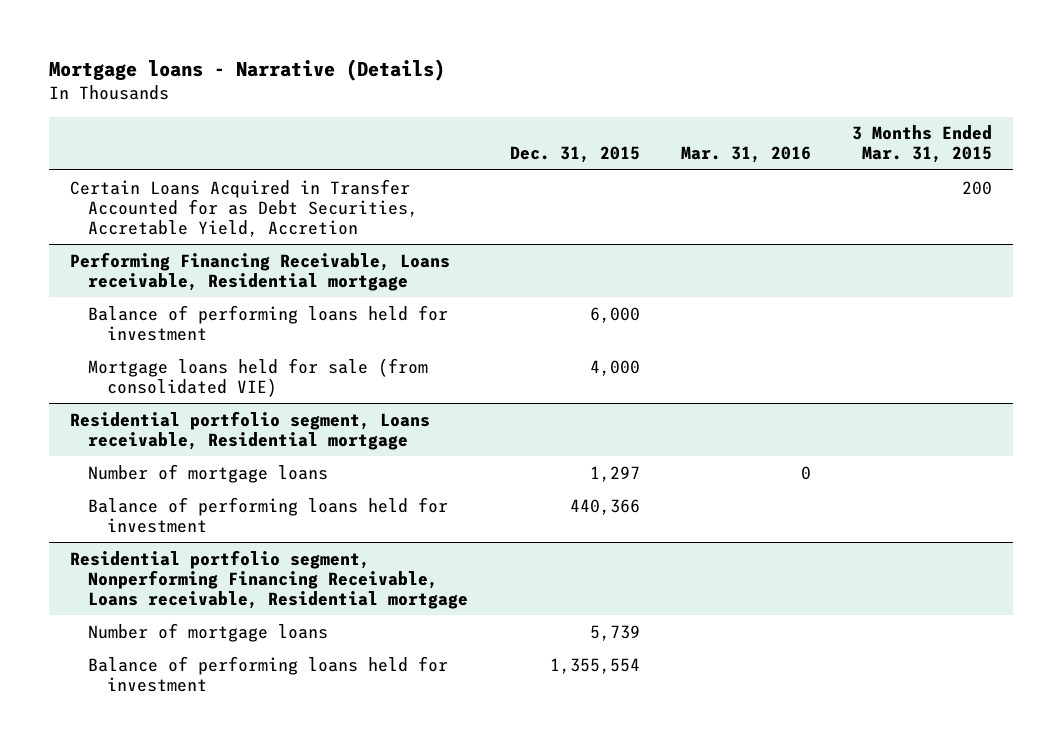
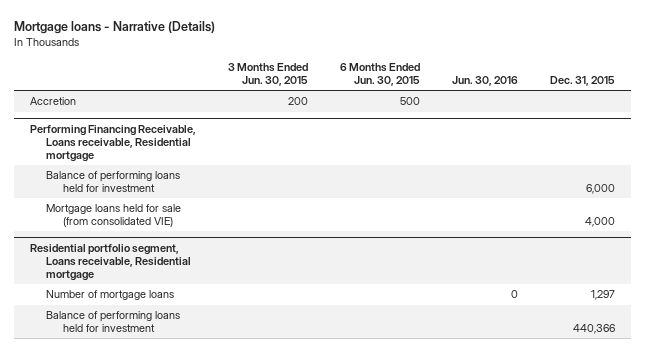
[681,146,812,164] Mar. 31, 2016 -> none
[852,125,993,164] 3 Months Ended Mar. 31, 2015 -> none
none -> [227,62,308,86] 3 Months Ended Jun. 30, 2015
none -> [339,62,420,86] 6 Months Ended Jun. 30, 2015
none -> [451,75,518,86] Jun. 30, 2016
[69,178,419,237] Certain Loans Acquired in Transfer Accounted for as Debt Securities, Accretable Yield, Accretion -> [29,97,76,106] Accretion
[69,549,469,609] Residential portfolio segment, Nonperforming Financing Receivable, Loans receivable, Residential mortgage -> none
[88,622,329,642] Number of mortgage loans -> none
[88,655,449,692] Balance of performing loans held for investment -> none

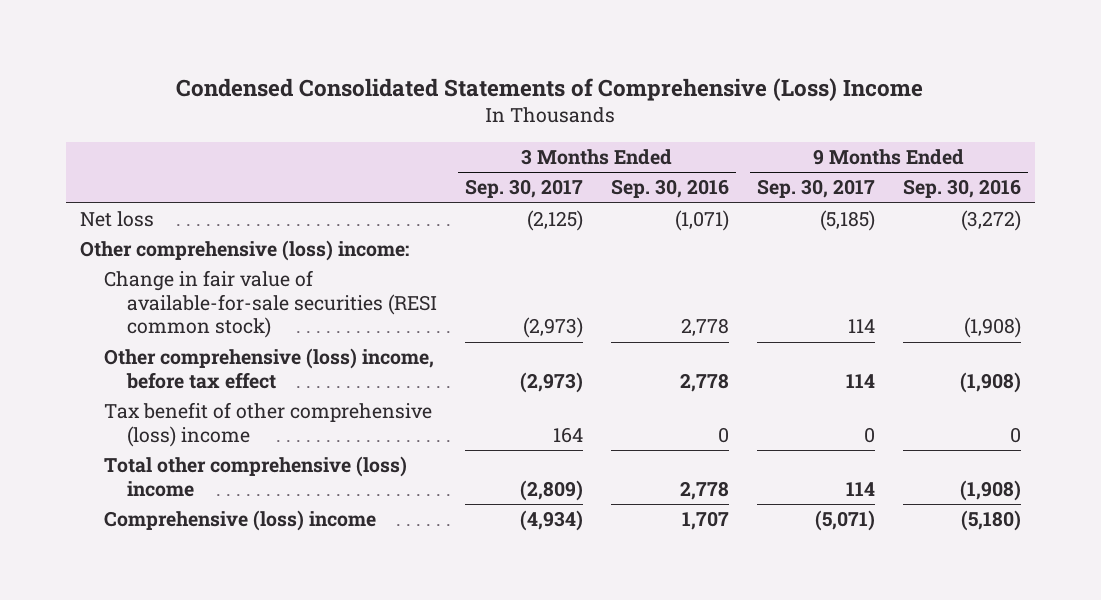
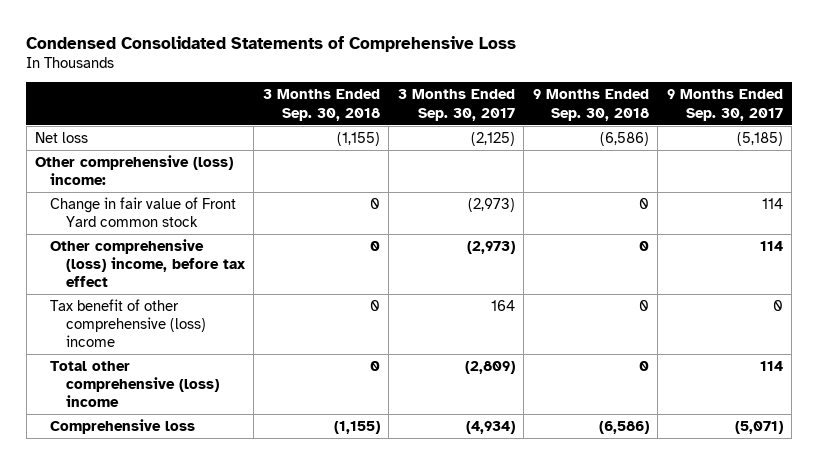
[176,78,924,102] Condensed Consolidated Statements of Comprehensive (Loss) Income -> [26,35,517,52] Condensed Consolidated Statements of Comprehensive Loss
[611,179,730,199] Sep. 30, 2016 -> none
[902,179,1021,199] Sep. 30, 2016 -> none
none -> [262,89,380,121] 3 Months Ended Sep. 30, 2018
none -> [532,89,649,121] 9 Months Ended Sep. 30, 2018
[103,270,438,339] Change in fair value of available-for-sale securities (RESI common stock) -> [50,196,237,228] Change in fair value of Front Yard common stock
[103,510,376,532] Comprehensive (loss) income -> [50,418,196,434] Comprehensive loss

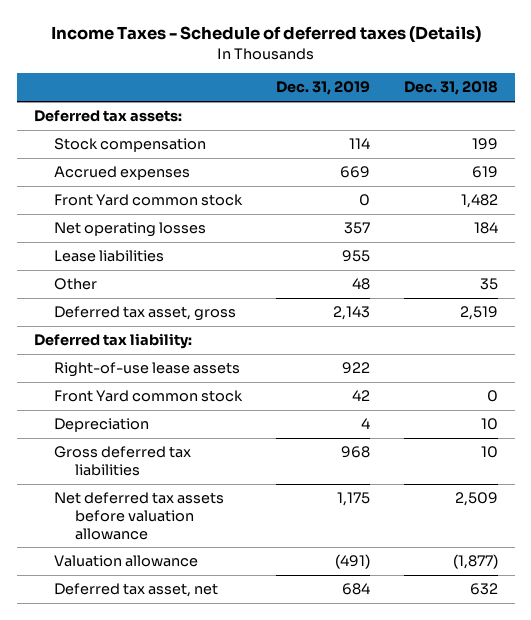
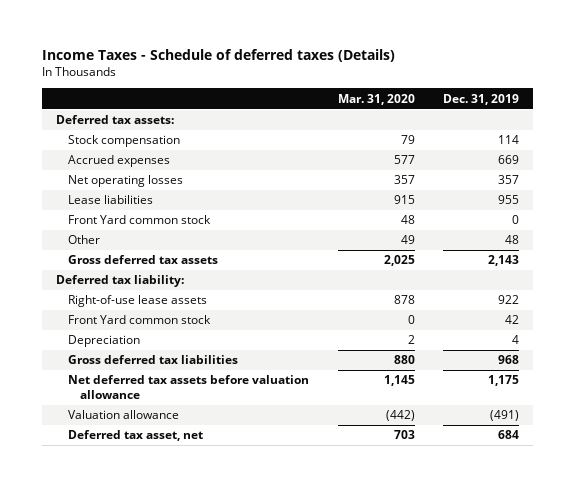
[403,81,498,96] Dec. 31, 2018 -> none
none -> [337,93,415,105] Mar. 31, 2020
[54,194,244,207] Front Yard common stock -> [68,215,212,225] Front Yard common stock
[54,306,237,322] Deferred tax asset, gross -> [68,255,219,265] Gross deferred tax assets

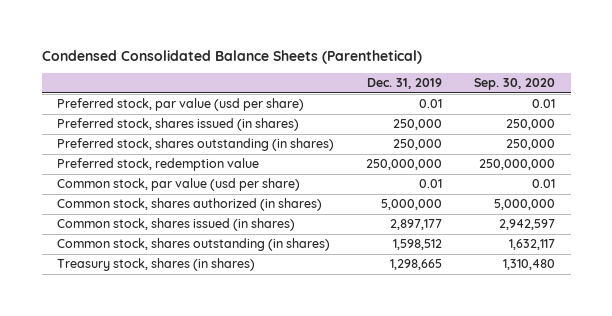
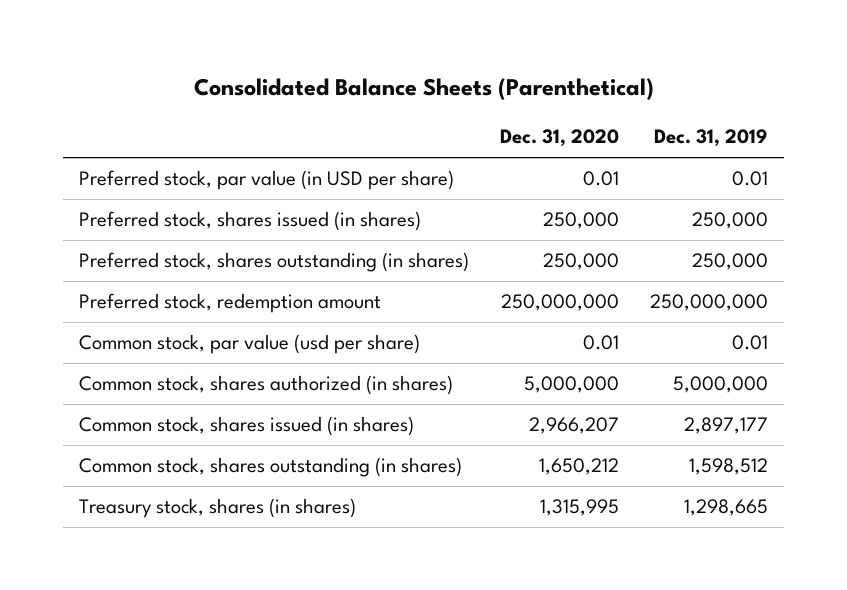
[41,49,422,64] Condensed Consolidated Balance Sheets (Parenthetical) -> [193,78,654,101] Consolidated Balance Sheets (Parenthetical)
[473,78,555,91] Sep. 30, 2020 -> none
none -> [500,129,620,148] Dec. 31, 2020
[57,98,305,112] Preferred stock, par value (usd per share) -> [78,170,454,191] Preferred stock, par value (in USD per share)
[57,158,260,172] Preferred stock, redemption value -> [78,293,381,314] Preferred stock, redemption amount

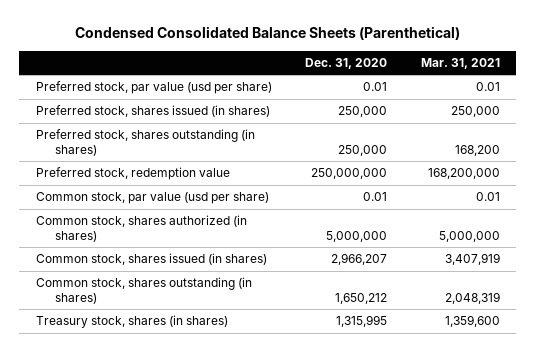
[193,78,654,101] Consolidated Balance Sheets (Parenthetical) -> [74,26,460,41] Condensed Consolidated Balance Sheets (Parenthetical)
[654,129,769,148] Dec. 31, 2019 -> none
none -> [420,57,500,69] Mar. 31, 2021
[78,170,454,191] Preferred stock, par value (in USD per share) -> [36,81,273,95] Preferred stock, par value (usd per share)
[78,293,381,314] Preferred stock, redemption amount -> [36,167,231,181] Preferred stock, redemption value

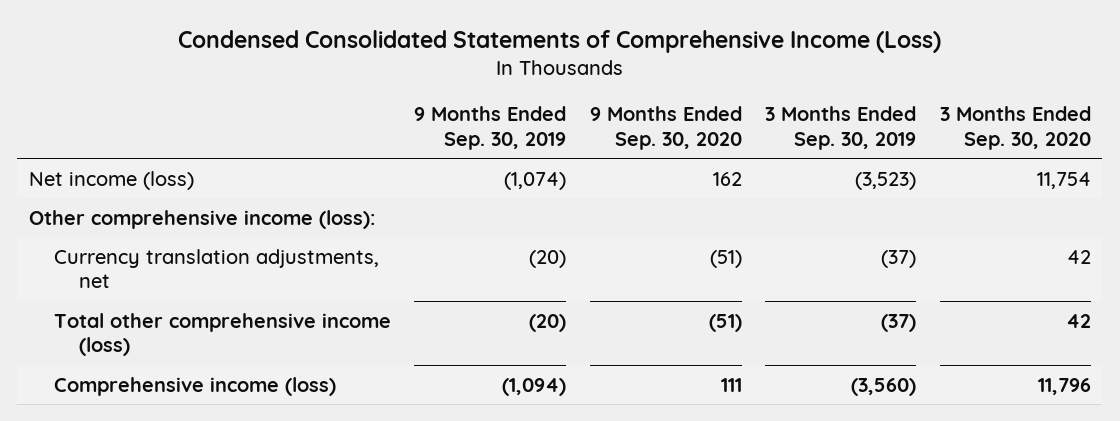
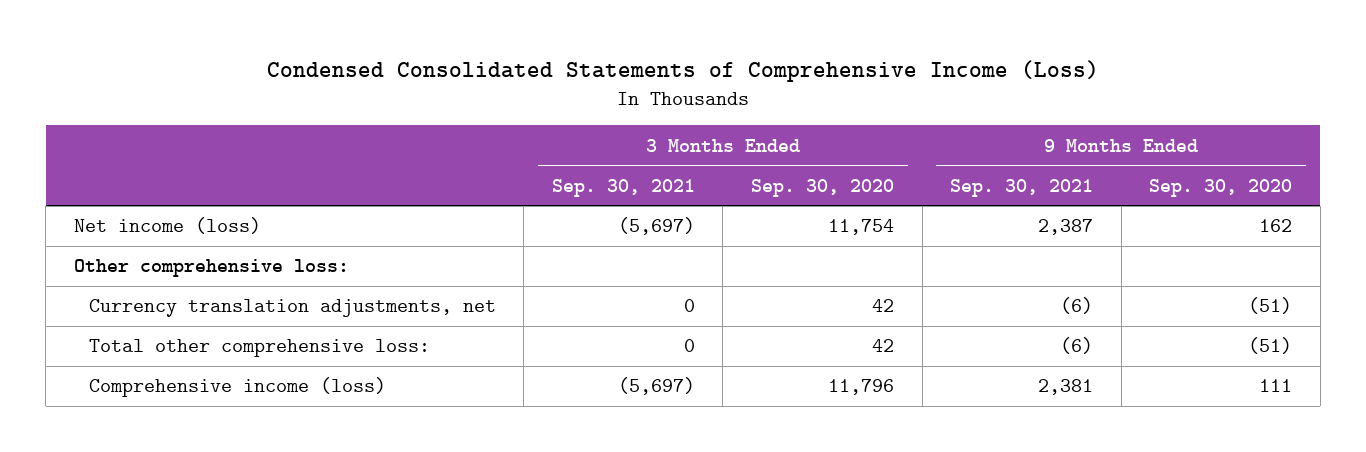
[414,106,567,150] 9 Months Ended Sep. 30, 2019 -> none
[765,106,917,150] 3 Months Ended Sep. 30, 2019 -> none
none -> [551,178,695,197] Sep. 30, 2021
none -> [950,178,1094,197] Sep. 30, 2021
[29,209,376,229] Other comprehensive income (loss): -> [73,259,349,278] Other comprehensive loss:
[54,312,392,356] Total other comprehensive income (loss) -> [88,339,430,358] Total other comprehensive loss:

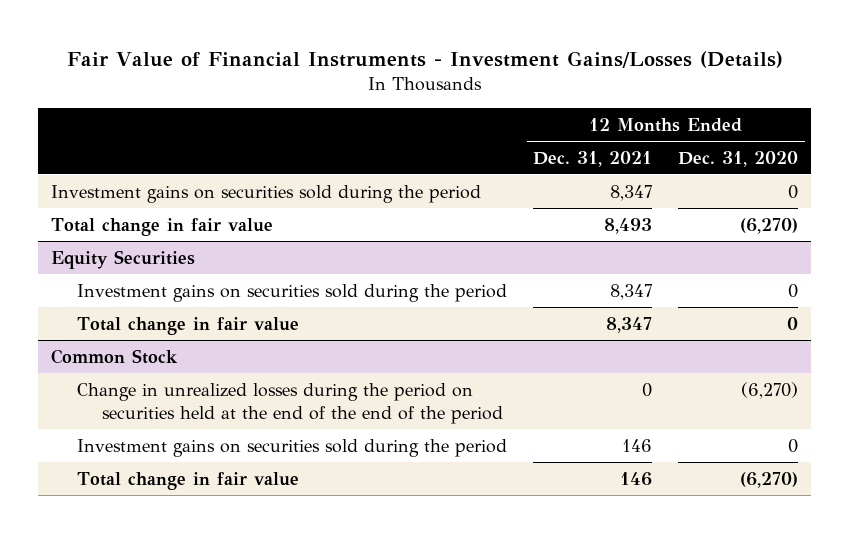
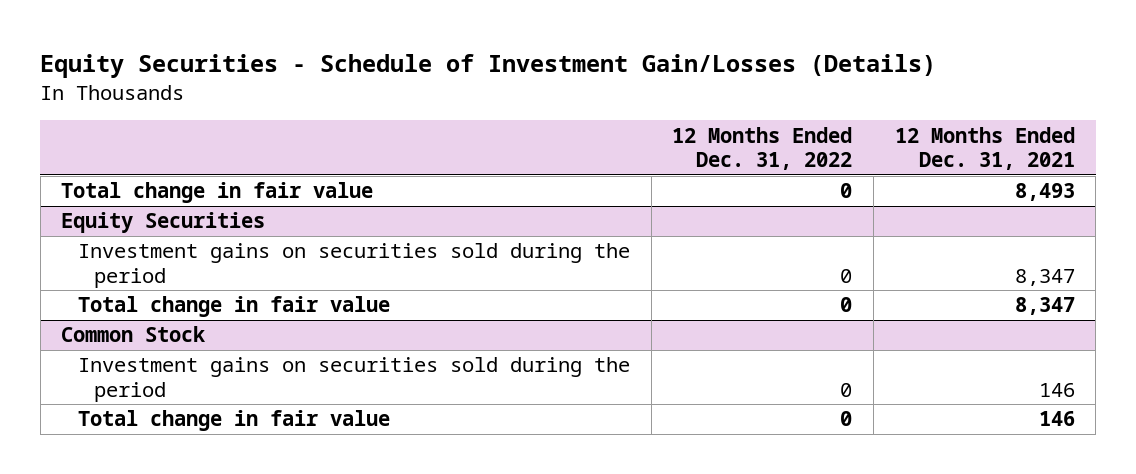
[66,50,783,68] Fair Value of Financial Instruments - Investment Gains/Losses (Details) -> [40,54,937,79] Equity Securities - Schedule of Investment Gain/Losses (Details)
[678,150,799,167] Dec. 31, 2020 -> none
none -> [672,126,853,171] 12 Months Ended Dec. 31, 2022
[51,184,482,203] Investment gains on securities sold during the period -> none
[76,382,504,424] Change in unrealized losses during the period on securities held at the end of the end of the period -> none

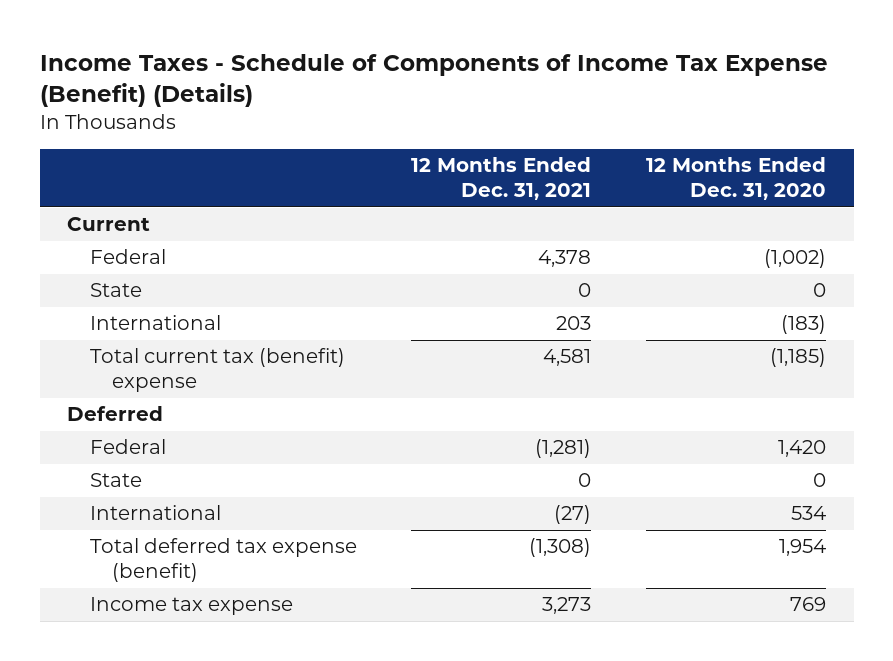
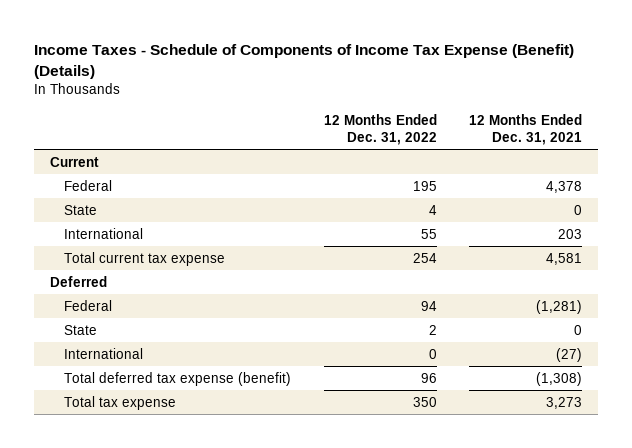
[646,157,827,201] 12 Months Ended Dec. 31, 2020 -> none
none -> [323,113,437,145] 12 Months Ended Dec. 31, 2022
[89,348,345,393] Total current tax (benefit) expense -> [64,251,226,266] Total current tax expense
[89,597,293,616] Income tax expense -> [64,395,177,410] Total tax expense

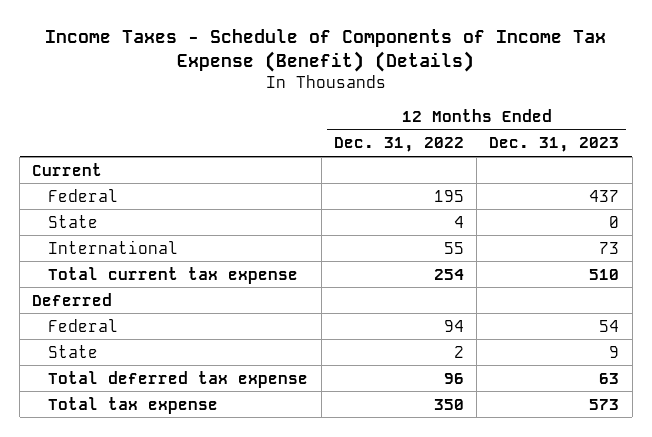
[469,113,583,145] 12 Months Ended Dec. 31, 2021 -> none
none -> [489,137,620,153] Dec. 31, 2023
[64,347,144,359] International -> none
[64,371,292,386] Total deferred tax expense (benefit) -> [48,370,309,388] Total deferred tax expense

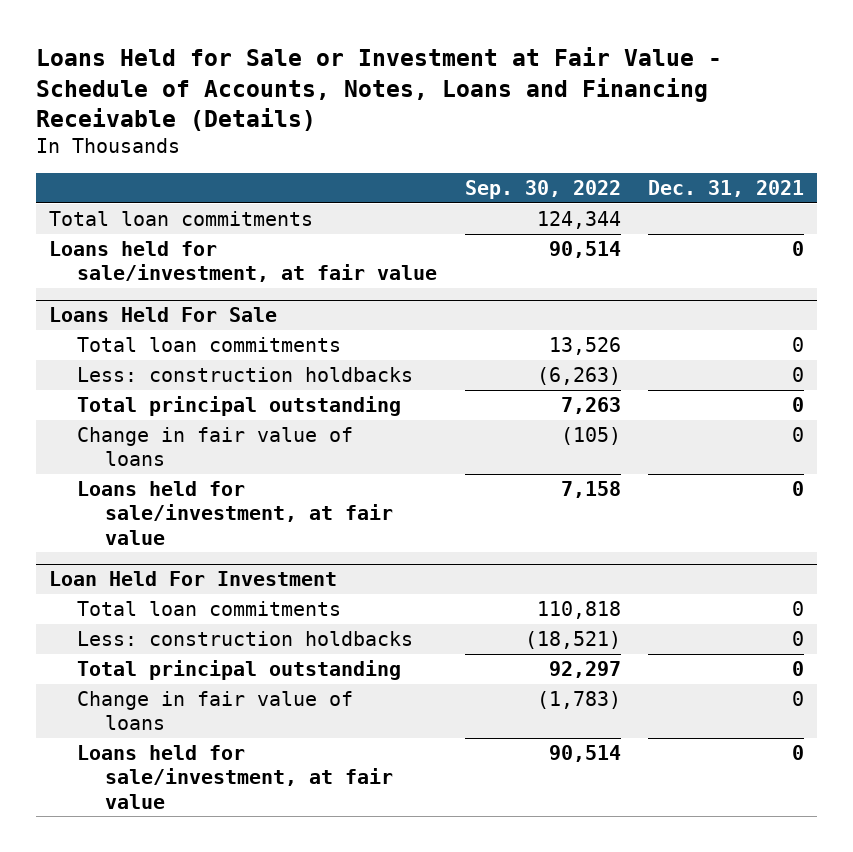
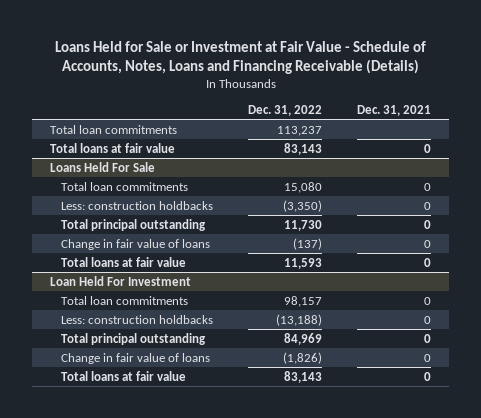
[464,179,621,199] Sep. 30, 2022 -> none
none -> [247,105,322,117] Dec. 31, 2022
[49,240,438,283] Loans held for sale/investment, at fair value -> [49,142,175,153] Total loans at fair value
[77,480,394,545] Loans held for sale/investment, at fair value -> [60,256,186,267] Total loans at fair value
[77,744,394,809] Loans held for sale/investment, at fair value -> [60,370,186,381] Total loans at fair value

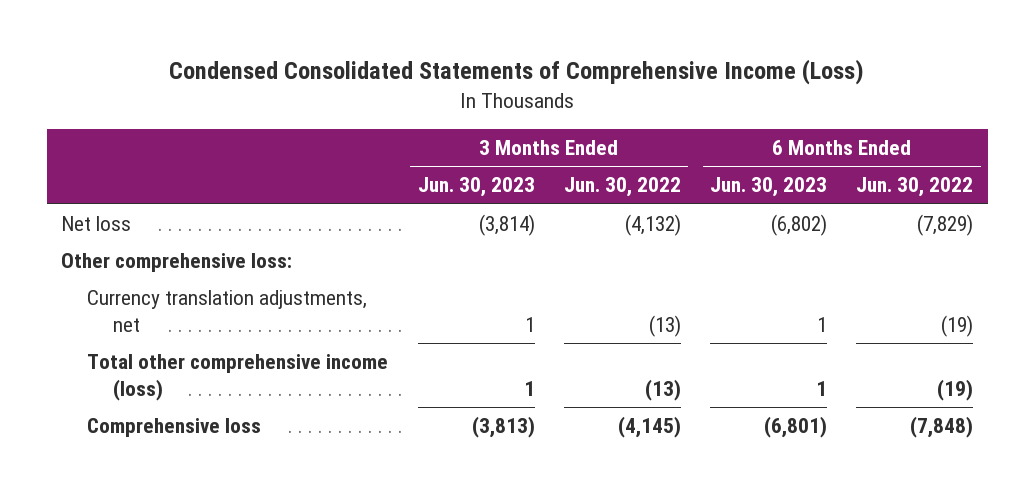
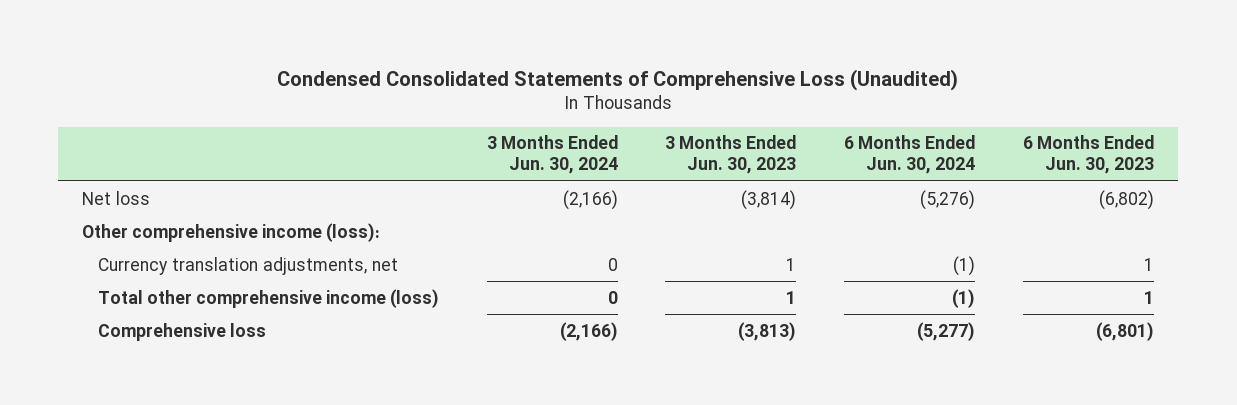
[169,59,865,86] Condensed Consolidated Statements of Comprehensive Income (Loss) -> [277,68,959,91] Condensed Consolidated Statements of Comprehensive Loss (Unaudited)
[563,177,681,198] Jun. 30, 2022 -> none
[856,177,974,198] Jun. 30, 2022 -> none
none -> [486,135,618,175] 3 Months Ended Jun. 30, 2024
none -> [844,135,976,175] 6 Months Ended Jun. 30, 2024
[61,253,293,273] Other comprehensive loss: -> [82,222,381,242] Other comprehensive income (loss):

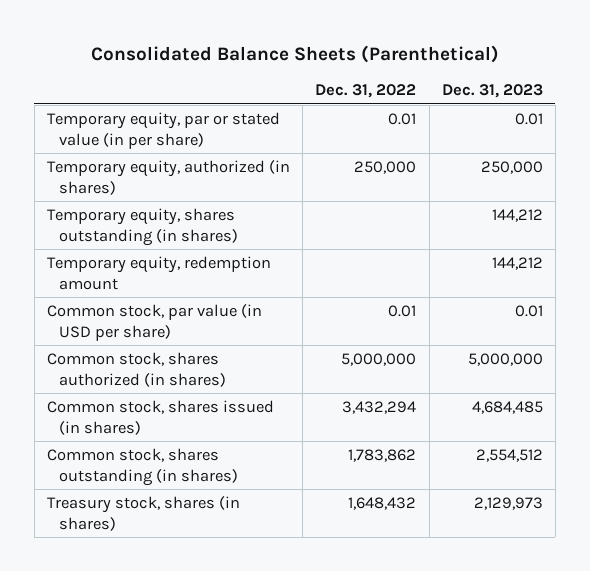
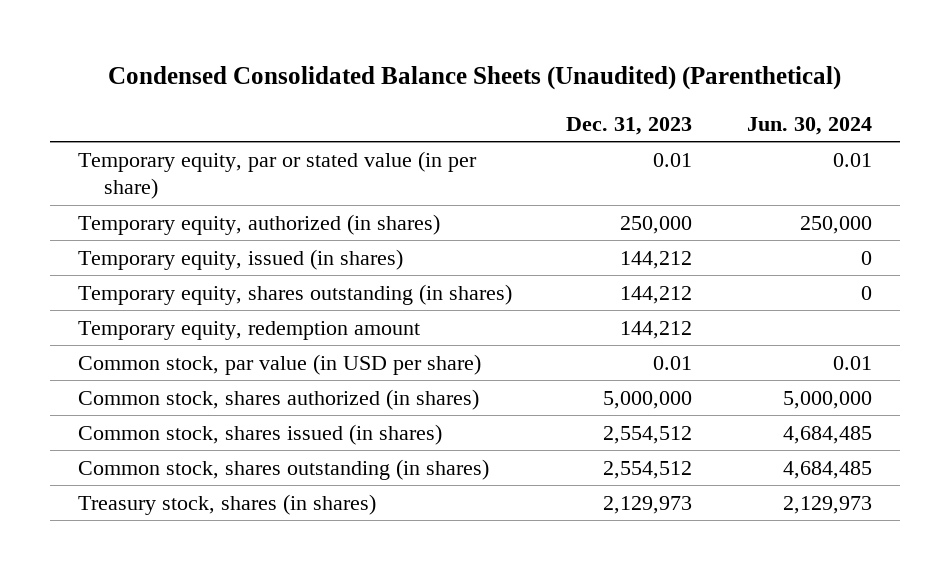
[90,45,499,64] Consolidated Balance Sheets (Parenthetical) -> [107,66,841,91] Condensed Consolidated Balance Sheets (Unaudited) (Parenthetical)
[315,84,417,99] Dec. 31, 2022 -> none
none -> [747,116,873,135] Jun. 30, 2024
none -> [77,248,403,270] Temporary equity, issued (in shares)
[471,400,543,414] 4,684,485 -> [603,425,693,444] 2,554,512

